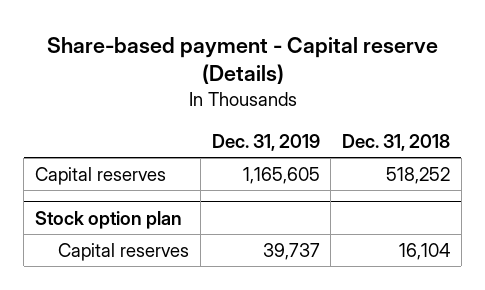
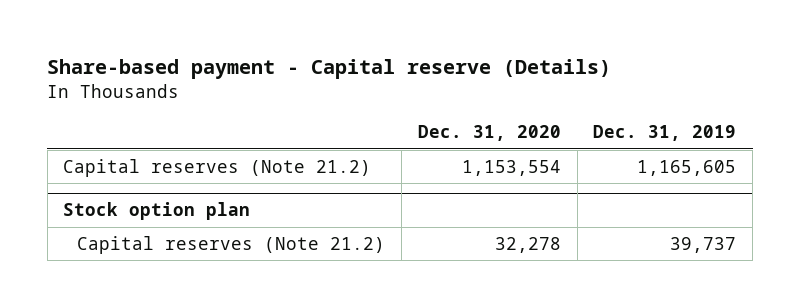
[342,133,451,151] Dec. 31, 2018 -> none
none -> [417,125,561,142] Dec. 31, 2020
[35,166,167,185] Capital reserves -> [63,159,372,178] Capital reserves (Note 21.2)
[58,242,190,261] Capital reserves -> [77,236,386,255] Capital reserves (Note 21.2)

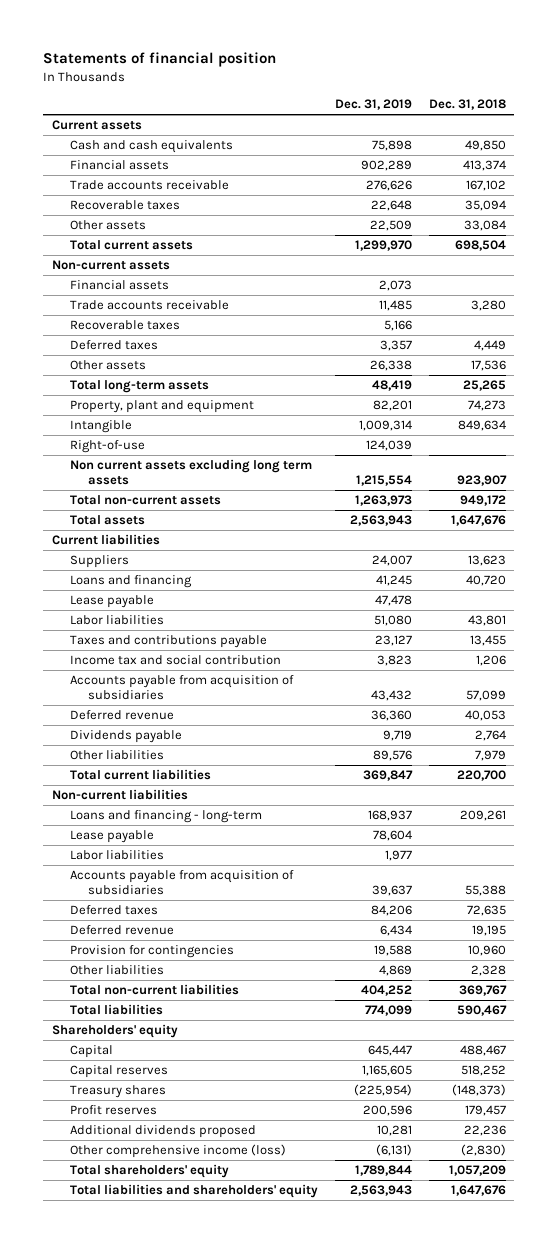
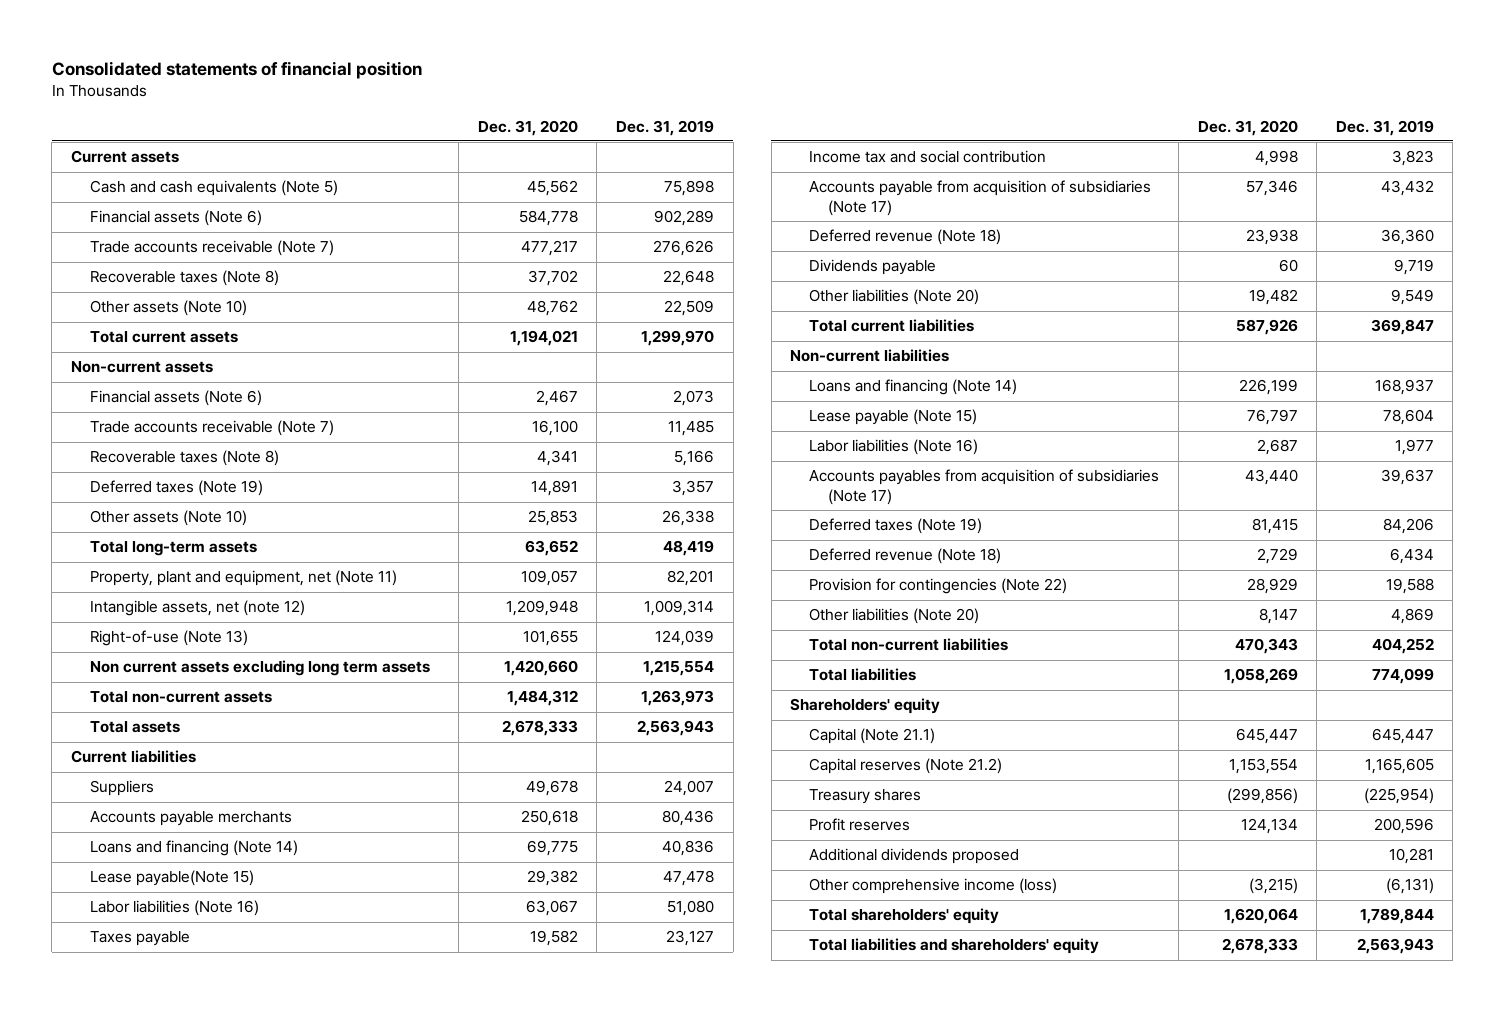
[43,52,277,68] Statements of financial position -> [51,61,422,80] Consolidated statements of financial position
[428,99,506,111] Dec. 31, 2018 -> none
none -> [477,119,578,136] Dec. 31, 2020
[70,140,234,154] Cash and cash equivalents -> [89,180,338,197] Cash and cash equivalents (Note 5)
[70,160,170,171] Financial assets -> [89,210,262,227] Financial assets (Note 6)
[70,180,230,191] Trade accounts receivable -> [89,240,334,257] Trade accounts receivable (Note 7)
[70,200,181,211] Recoverable taxes -> [89,270,279,287] Recoverable taxes (Note 8)
[70,220,147,231] Other assets -> [89,300,247,317] Other assets (Note 10)
[70,280,170,291] Financial assets -> [89,390,262,407] Financial assets (Note 6)
[70,300,230,311] Trade accounts receivable -> [89,420,334,437] Trade accounts receivable (Note 7)
[70,320,181,331] Recoverable taxes -> [89,450,279,467] Recoverable taxes (Note 8)
[70,340,159,351] Deferred taxes -> [89,480,263,497] Deferred taxes (Note 19)
[70,360,147,371] Other assets -> [89,510,247,527] Other assets (Note 10)
[70,400,255,414] Property, plant and equipment -> [89,570,397,587] Property, plant and equipment, net (Note 11)
[70,420,133,434] Intangible -> [89,600,305,617] Intangible assets, net (note 12)
[70,440,146,454] Right-of-use -> [89,630,248,647] Right-of-use (Note 13)
none -> [89,811,292,827] Accounts payable merchants
[70,575,193,589] Loans and financing -> [89,840,298,857] Loans and financing (Note 14)
[376,575,413,587] 41,245 -> [661,840,714,857] 40,836
[70,595,155,609] Lease payable -> [89,870,254,887] Lease payable(Note 15)
[70,615,165,626] Labor liabilities -> [89,900,259,917] Labor liabilities (Note 16)
[70,635,268,649] Taxes and contributions payable -> [89,931,190,947] Taxes payable
[70,675,295,701] Accounts payable from acquisition of subsidiaries -> [809,180,1152,217] Accounts payable from acquisition of subsidiaries (Note 17)
[70,710,175,721] Deferred revenue -> [809,229,1002,246] Deferred revenue (Note 18)
[70,750,165,761] Other liabilities -> [809,289,980,306] Other liabilities (Note 20)
[373,750,413,762] 89,576 -> [1390,289,1434,306] 9,549
[70,810,263,824] Loans and financing - long-term -> [809,379,1018,396] Loans and financing (Note 14)
[70,830,155,844] Lease payable -> [809,409,978,426] Lease payable (Note 15)
[70,850,165,861] Labor liabilities -> [809,439,979,456] Labor liabilities (Note 16)
[70,870,295,896] Accounts payable from acquisition of subsidiaries -> [809,469,1160,506] Accounts payables from acquisition of subsidiaries (Note 17)
[70,905,159,916] Deferred taxes -> [809,518,983,535] Deferred taxes (Note 19)
[70,925,175,936] Deferred revenue -> [809,548,1002,565] Deferred revenue (Note 18)
[70,945,235,959] Provision for contingencies -> [809,578,1068,595] Provision for contingencies (Note 22)
[70,965,165,976] Other liabilities -> [809,608,980,625] Other liabilities (Note 20)
[70,1045,114,1059] Capital -> [809,728,936,745] Capital (Note 21.1)
[70,1065,169,1079] Capital reserves -> [809,758,1003,775] Capital reserves (Note 21.2)

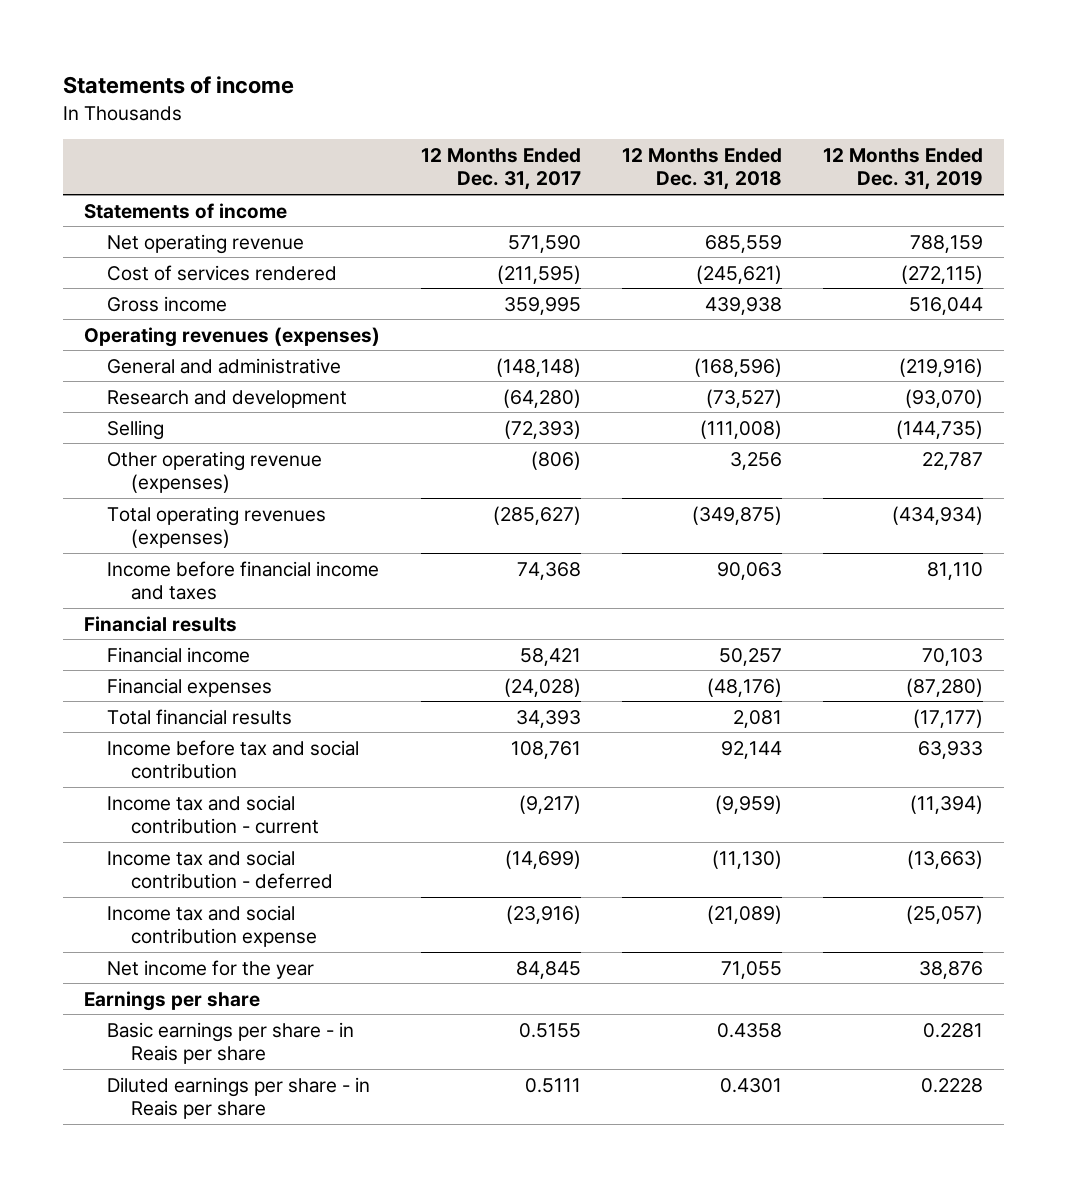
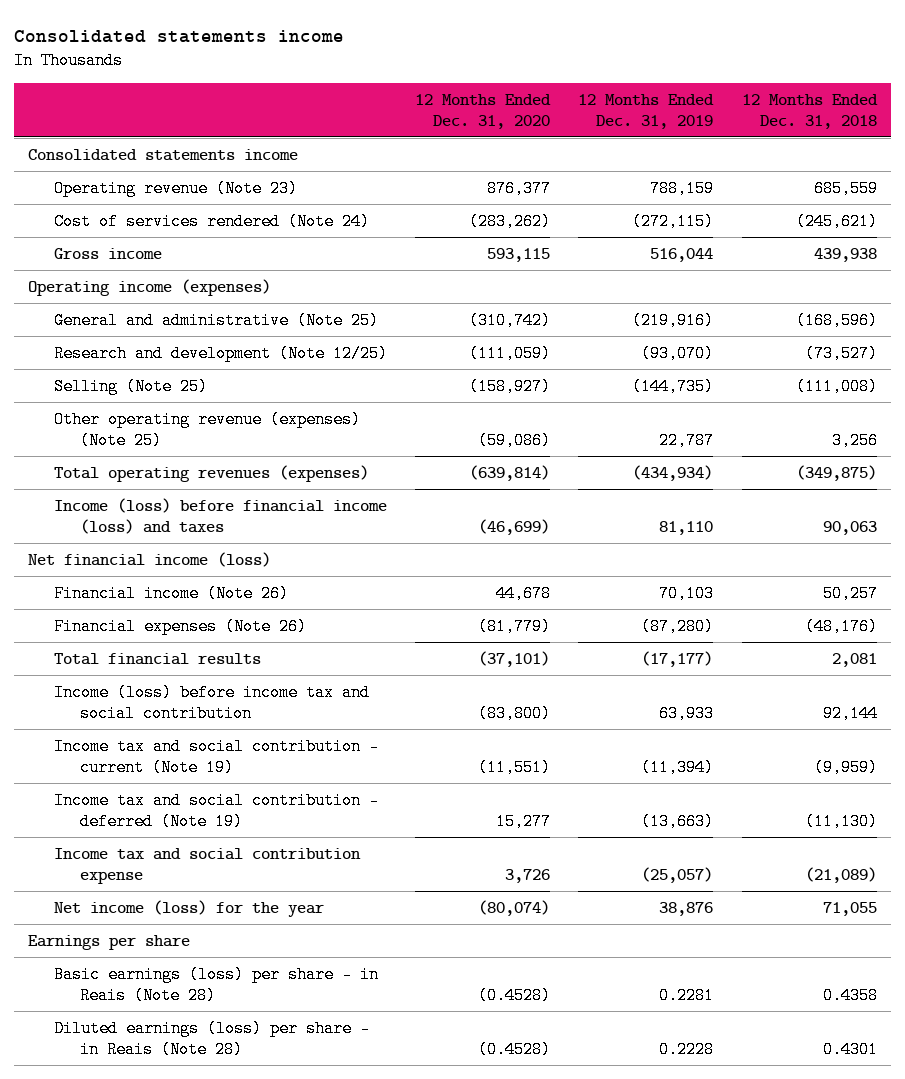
[63,76,295,95] Statements of income -> [14,29,345,43] Consolidated statements income
[420,147,581,191] 12 Months Ended Dec. 31, 2017 -> none
none -> [415,93,552,129] 12 Months Ended Dec. 31, 2020
[83,202,287,219] Statements of income -> [28,148,299,161] Consolidated statements income
[107,233,305,254] Net operating revenue -> [54,179,299,197] Operating revenue (Note 23)
[107,264,338,281] Cost of services rendered -> [54,212,371,230] Cost of services rendered (Note 24)
[83,326,380,347] Operating revenues (expenses) -> [28,278,272,296] Operating income (expenses)
[107,357,342,374] General and administrative -> [54,311,380,329] General and administrative (Note 25)
[107,389,348,408] Research and development -> [54,344,389,362] Research and development (Note 12/25)
[107,419,165,440] Selling -> [54,377,209,395] Selling (Note 25)
[107,450,323,494] Other operating revenue (expenses) -> [54,410,362,450] Other operating revenue (expenses) (Note 25)
[107,560,380,601] Income before financial income and taxes -> [54,497,388,535] Income (loss) before financial income (loss) and taxes
[83,615,237,632] Financial results -> [28,551,272,567] Net financial income (loss)
[107,646,251,663] Financial income -> [54,584,290,602] Financial income (Note 26)
[107,677,273,697] Financial expenses -> [54,617,308,635] Financial expenses (Note 26)
[107,739,360,780] Income before tax and social contribution -> [54,683,371,723] Income (loss) before income tax and social contribution
[107,794,319,835] Income tax and social contribution - current -> [54,737,380,777] Income tax and social contribution - current (Note 19)
[107,849,333,890] Income tax and social contribution - deferred -> [54,791,380,831] Income tax and social contribution - deferred (Note 19)
[107,959,315,979] Net income for the year -> [54,899,325,917] Net income (loss) for the year
[107,1021,355,1065] Basic earnings per share - in Reais per share -> [54,965,380,1005] Basic earnings (loss) per share - in Reais (Note 28)
[107,1076,371,1120] Diluted earnings per share - in Reais per share -> [54,1019,371,1059] Diluted earnings (loss) per share - in Reais (Note 28)

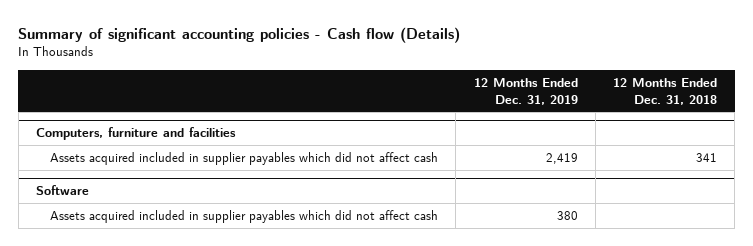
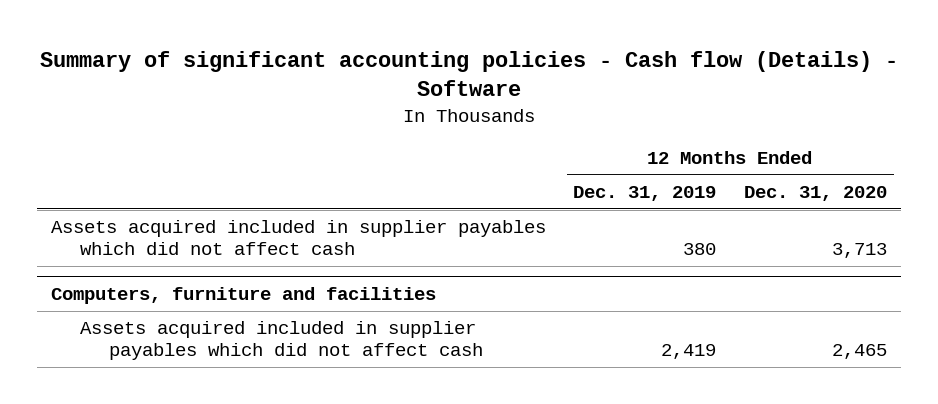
[18,26,461,43] Summary of significant accounting policies - Cash flow (Details) -> [39,50,898,97] Summary of significant accounting policies - Cash flow (Details) - Software
[612,77,717,105] 12 Months Ended Dec. 31, 2018 -> none
none -> [743,186,887,202] Dec. 31, 2020
none -> [51,220,547,256] Assets acquired included in supplier payables which did not affect cash
[35,185,89,196] Software -> none
[50,210,439,224] Assets acquired included in supplier payables which did not affect cash -> none

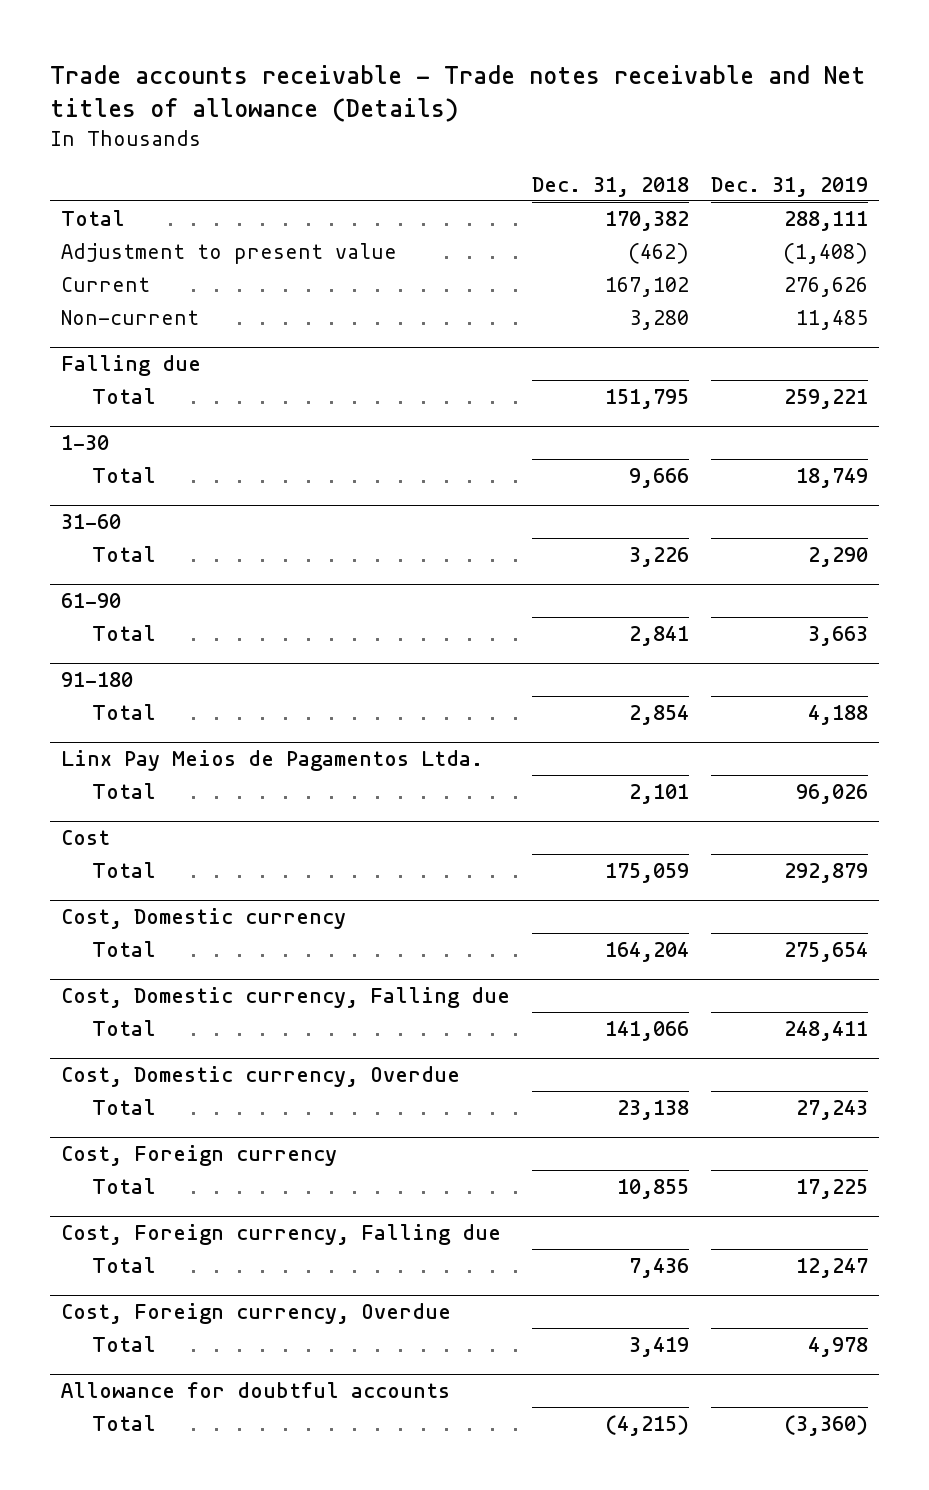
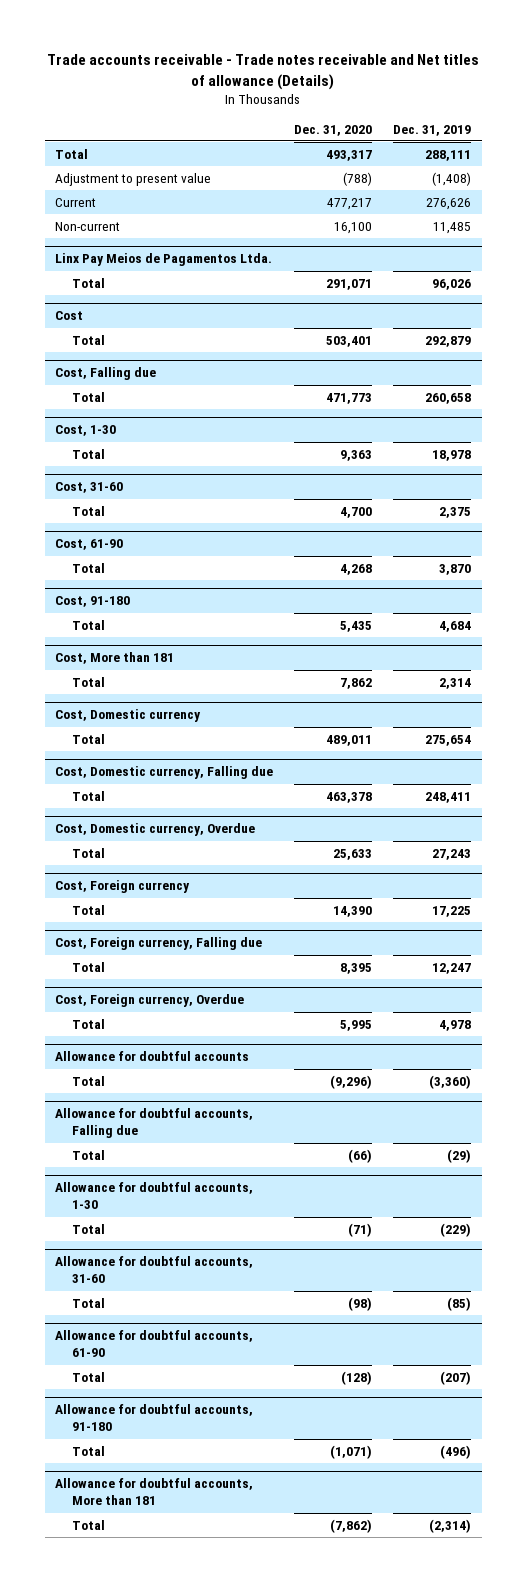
[531,176,689,197] Dec. 31, 2018 -> none
none -> [294,124,373,136] Dec. 31, 2020
[60,355,201,377] Falling due -> none
[92,387,157,404] Total -> none
[60,435,109,451] 1-30 -> none
[92,466,157,483] Total -> none
[60,514,121,530] 31-60 -> none
[92,545,157,562] Total -> none
[60,593,121,609] 61-90 -> none
[92,624,157,641] Total -> none
[60,672,133,688] 91-180 -> none
[92,703,157,720] Total -> none
none -> [55,367,157,381] Cost, Falling due
none -> [71,391,105,402] Total
none -> [55,425,117,437] Cost, 1-30
none -> [71,448,105,459] Total
none -> [55,482,124,494] Cost, 31-60
none -> [71,505,105,516] Total
none -> [55,539,124,551] Cost, 61-90
none -> [71,562,105,573] Total
none -> [55,596,131,608] Cost, 91-180
none -> [71,619,105,630] Total
none -> [55,652,175,665] Cost, More than 181
none -> [71,676,105,687] Total
none -> [55,1108,254,1139] Allowance for doubtful accounts, Falling due
none -> [71,1149,105,1160] Total
none -> [55,1182,254,1210] Allowance for doubtful accounts, 1-30
none -> [71,1223,105,1234] Total
none -> [55,1256,254,1284] Allowance for doubtful accounts, 31-60
none -> [71,1297,105,1308] Total
none -> [55,1330,254,1358] Allowance for doubtful accounts, 61-90
none -> [71,1371,105,1382] Total
none -> [55,1404,254,1432] Allowance for doubtful accounts, 91-180
none -> [71,1445,105,1456] Total
none -> [55,1478,254,1506] Allowance for doubtful accounts, More than 181
none -> [71,1519,105,1530] Total

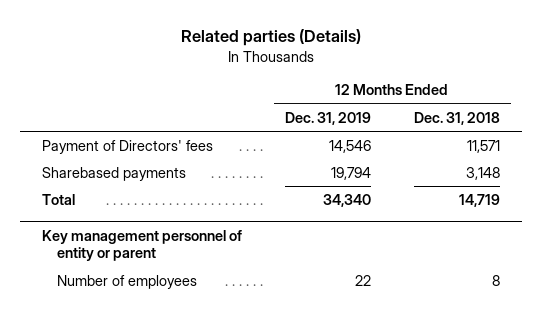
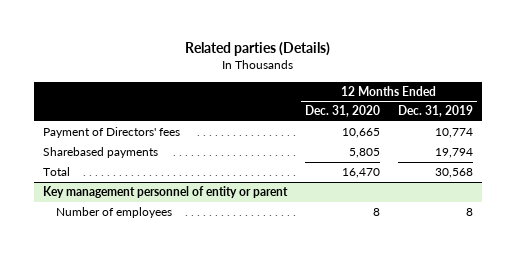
[413,111,500,125] Dec. 31, 2018 -> none
none -> [305,105,381,118] Dec. 31, 2020
[328,139,371,153] 14,546 -> [434,128,473,139] 10,774
[322,193,371,207] 34,340 -> [434,168,473,179] 30,568
[354,274,371,286] 22 -> [465,208,473,217] 8

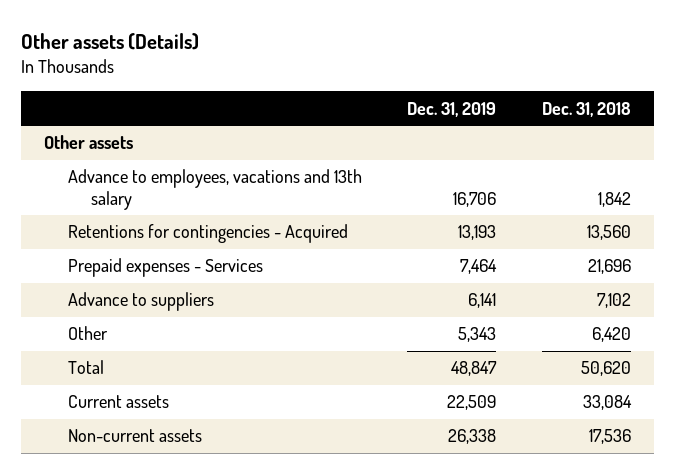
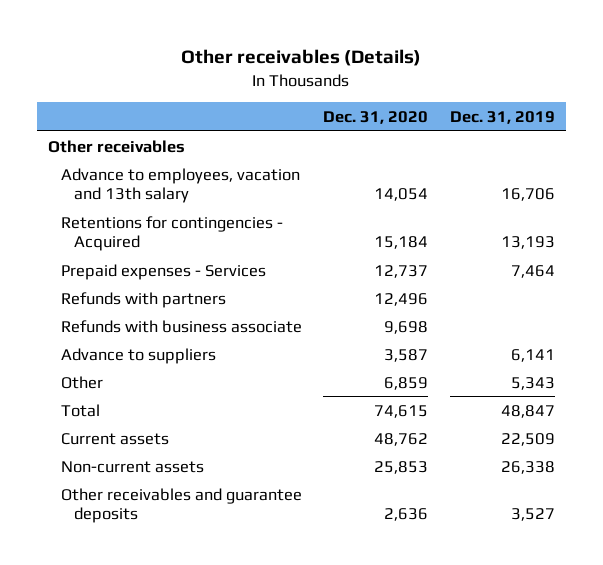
[21,33,200,51] Other assets (Details) -> [181,48,422,66] Other receivables (Details)
[541,101,631,117] Dec. 31, 2018 -> none
none -> [323,110,429,124] Dec. 31, 2020
[44,135,134,150] Other assets -> [47,139,185,153] Other receivables
[67,169,362,210] Advance to employees, vacations and 13th salary -> [60,167,300,204] Advance to employees, vacation and 13th salary
none -> [60,291,226,308] Refunds with partners
none -> [60,319,302,333] Refunds with business associate
none -> [60,487,302,524] Other receivables and guarantee deposits

